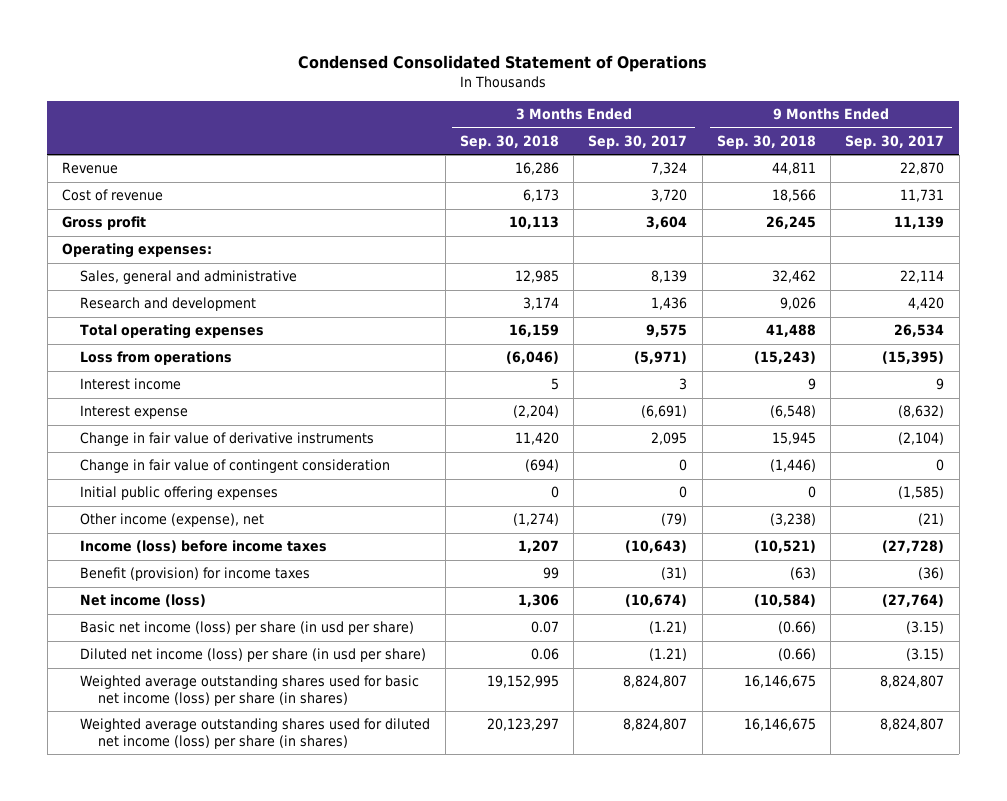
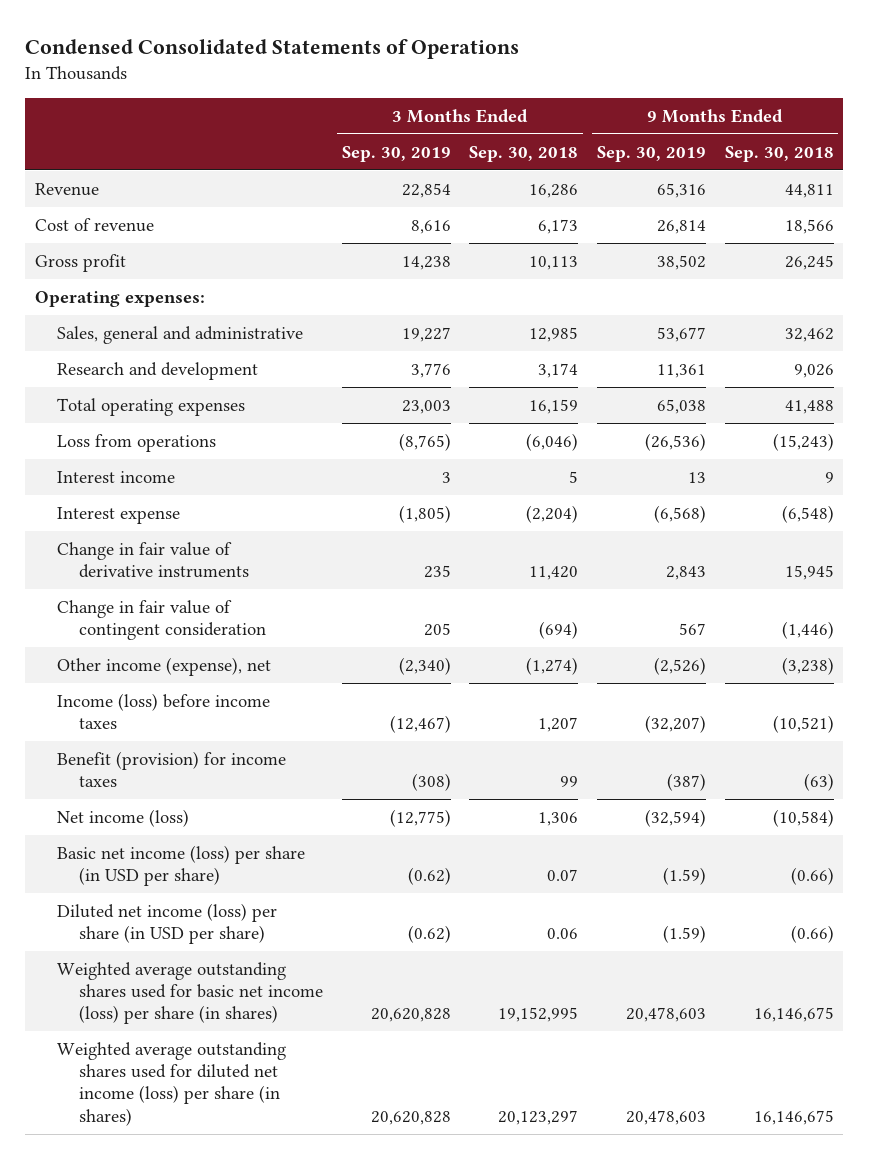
[298,55,708,73] Condensed Consolidated Statement of Operations -> [25,39,520,60] Condensed Consolidated Statements of Operations
[588,134,688,149] Sep. 30, 2017 -> none
[845,134,945,149] Sep. 30, 2017 -> none
none -> [341,145,451,162] Sep. 30, 2019
none -> [597,145,707,162] Sep. 30, 2019
[80,486,279,501] Initial public offering expenses -> none
[80,621,415,636] Basic net income (loss) per share (in usd per share) -> [56,845,305,887] Basic net income (loss) per share (in USD per share)
[80,648,427,663] Diluted net income (loss) per share (in usd per share) -> [56,903,277,945] Diluted net income (loss) per share (in USD per share)

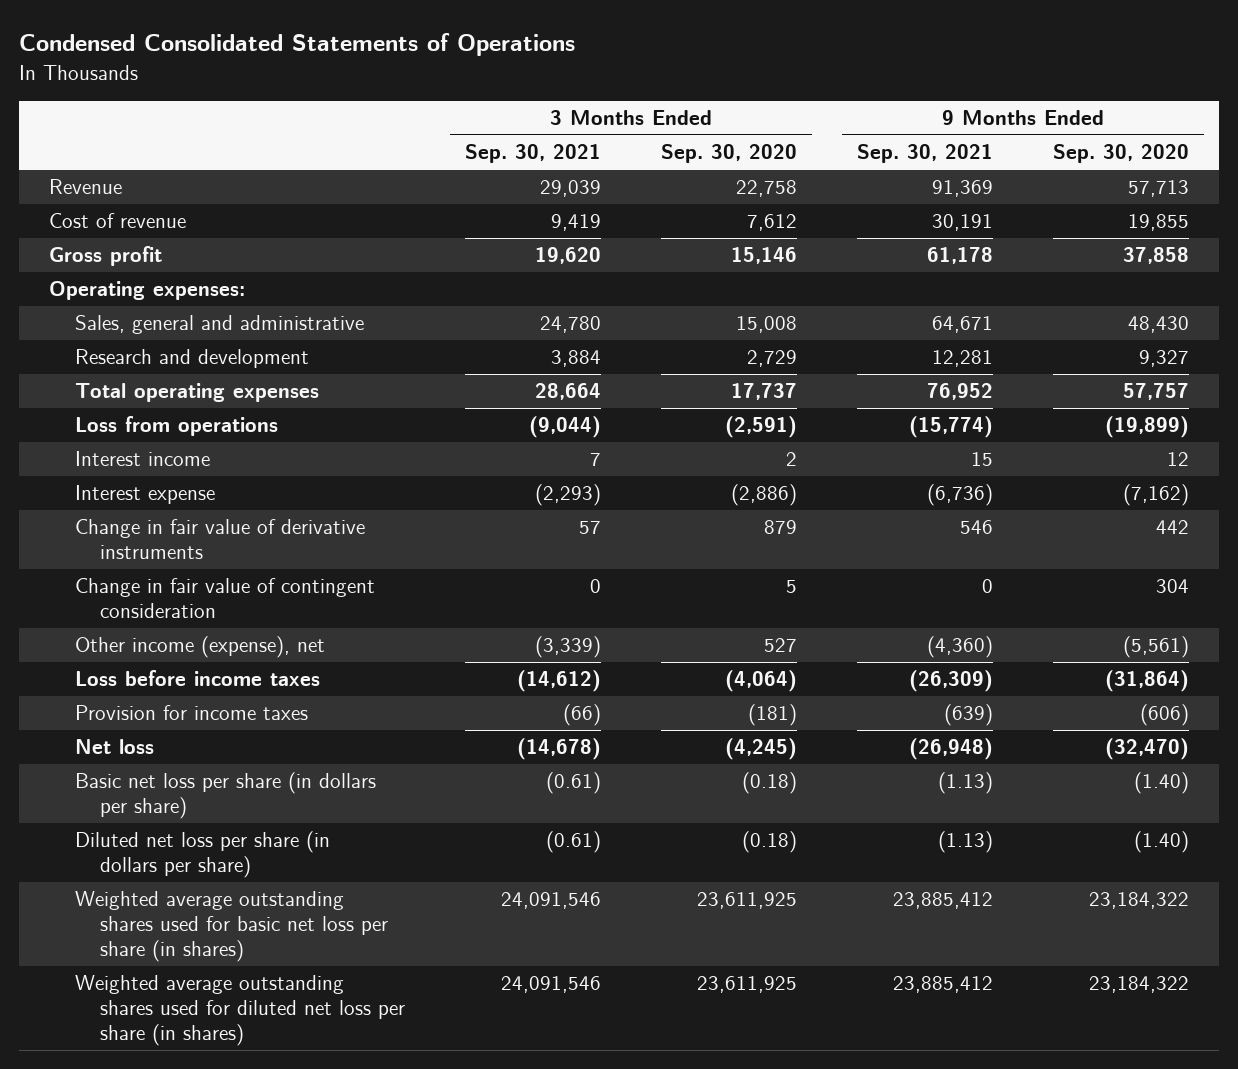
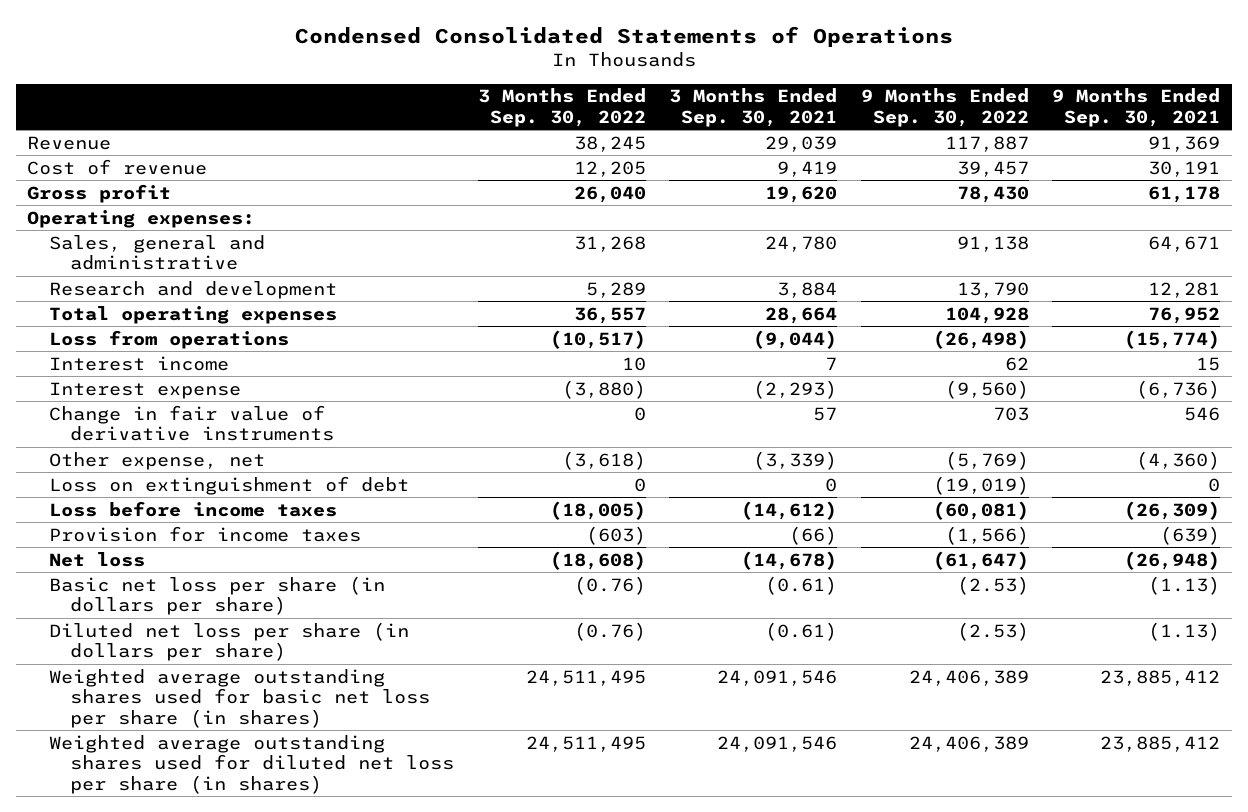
[661,144,798,164] Sep. 30, 2020 -> none
[1053,144,1190,164] Sep. 30, 2020 -> none
none -> [477,88,646,128] 3 Months Ended Sep. 30, 2022
none -> [860,88,1029,128] 9 Months Ended Sep. 30, 2022
[74,578,375,619] Change in fair value of contingent consideration -> none
[74,636,325,659] Other income (expense), net -> [48,451,265,470] Other expense, net
none -> [48,475,409,495] Loss on extinguishment of debt

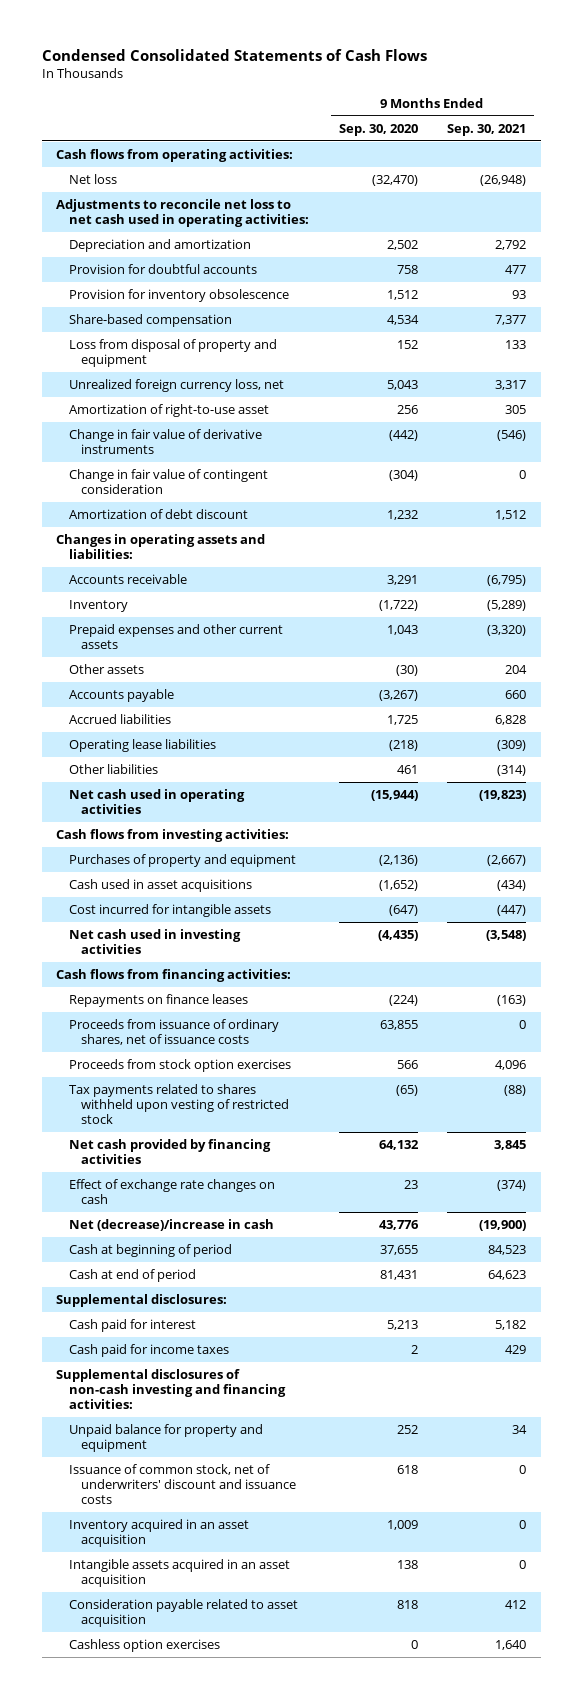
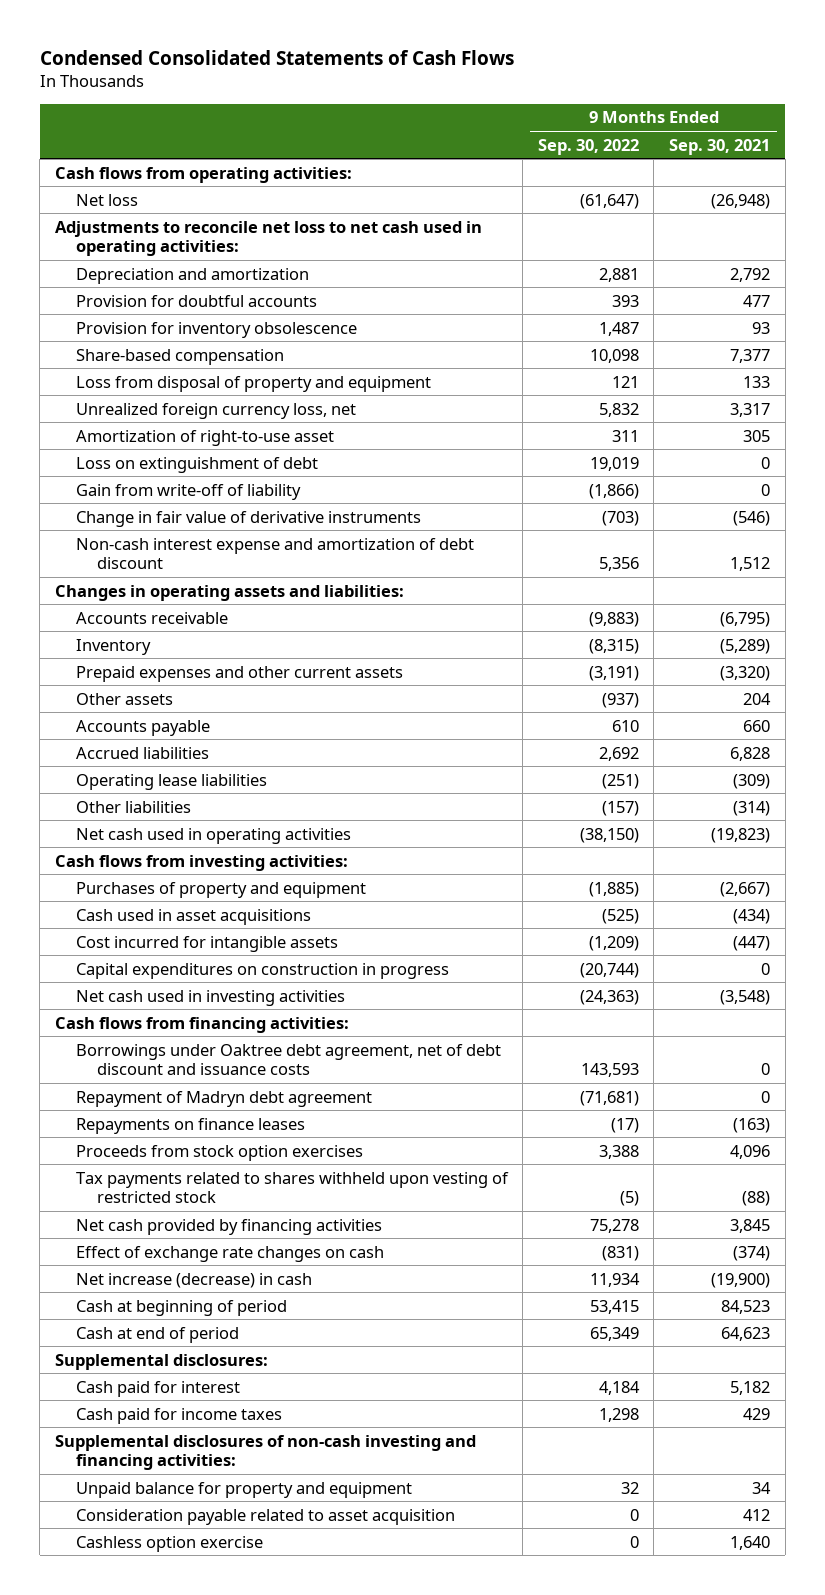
[338,123,418,136] Sep. 30, 2020 -> none
none -> [537,138,639,155] Sep. 30, 2022
none -> [75,456,318,473] Loss on extinguishment of debt
none -> [75,483,301,500] Gain from write-off of liability
[68,468,268,495] Change in fair value of contingent consideration -> none
[68,508,248,519] Amortization of debt discount -> [75,537,474,570] Non-cash interest expense and amortization of debt discount
none -> [75,962,449,979] Capital expenditures on construction in progress
none -> [75,1043,501,1076] Borrowings under Oaktree debt agreement, net of debt discount and issuance costs
none -> [75,1090,372,1107] Repayment of Madryn debt agreement
[68,1018,279,1046] Proceeds from issuance of ordinary shares, net of issuance costs -> none
[68,1218,274,1231] Net (decrease)/increase in cash -> [75,1272,312,1288] Net increase (decrease) in cash
[68,1463,297,1505] Issuance of common stock, net of underwriters' discount and issuance costs -> none
[68,1518,249,1548] Inventory acquired in an asset acquisition -> none
[68,1558,290,1588] Intangible assets acquired in an asset acquisition -> none
[68,1638,220,1652] Cashless option exercises -> [75,1535,263,1552] Cashless option exercise

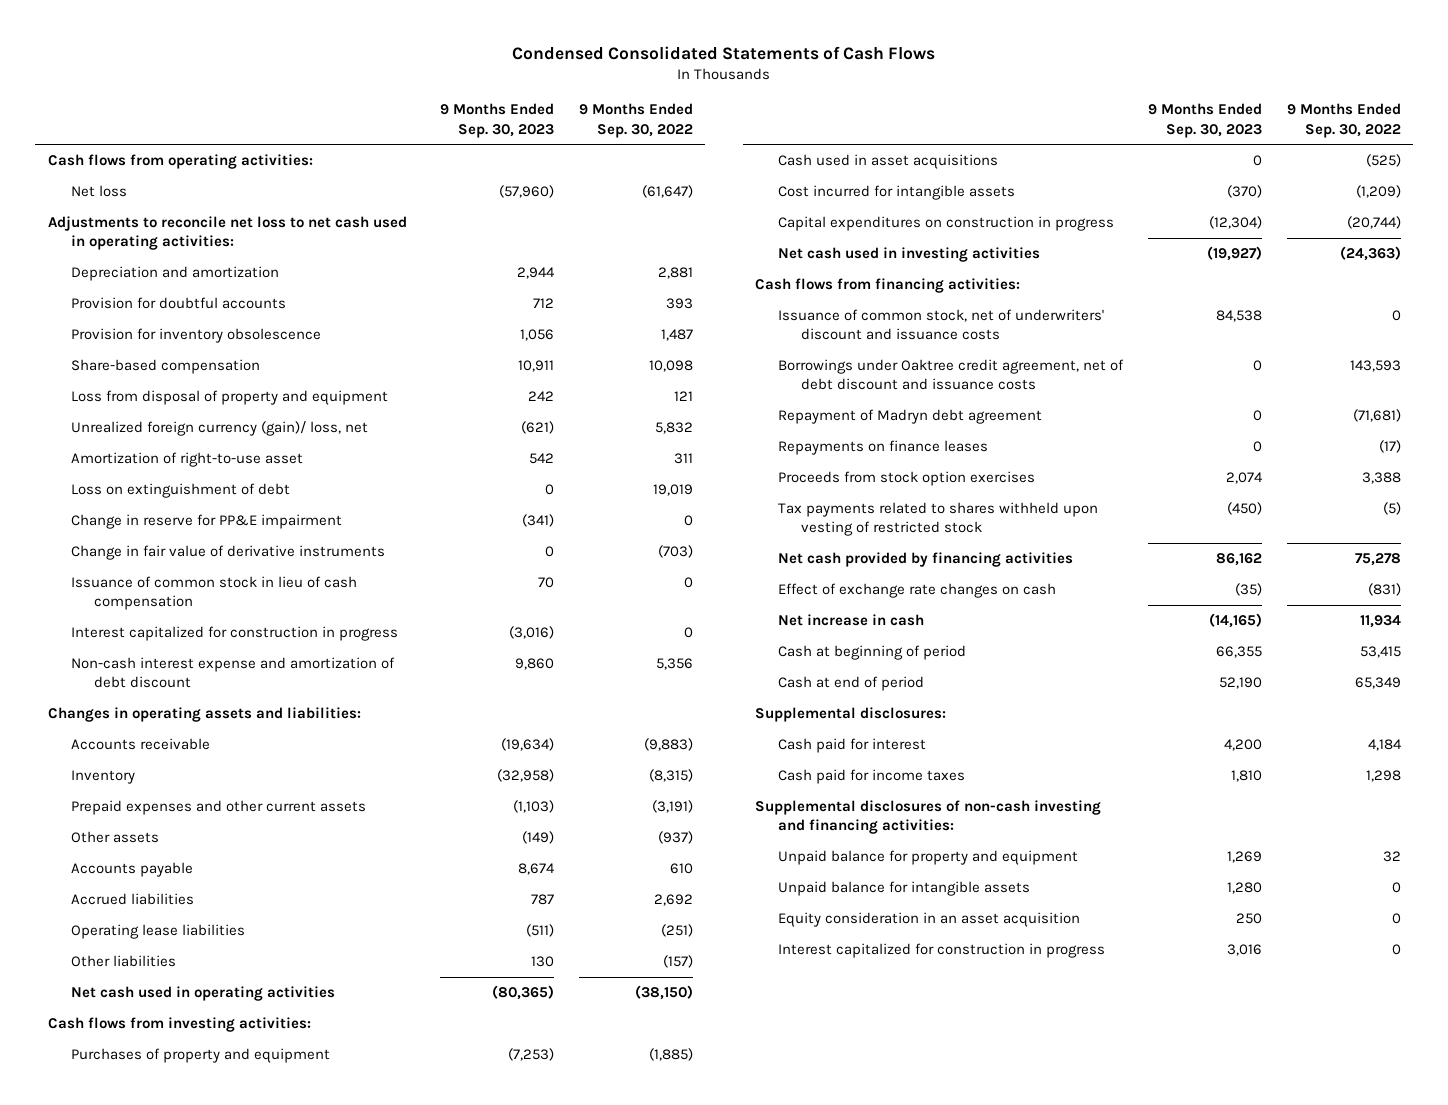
[668,138,770,155] Sep. 30, 2021 -> none
none -> [440,103,555,138] 9 Months Ended Sep. 30, 2023
[75,402,356,419] Unrealized foreign currency loss, net -> [70,421,368,437] Unrealized foreign currency (gain)/ loss, net
[75,483,301,500] Gain from write-off of liability -> none
none -> [70,514,342,530] Change in reserve for PP&E impairment
none -> [70,576,357,611] Issuance of common stock in lieu of cash compensation
none -> [70,626,398,642] Interest capitalized for construction in progress
none -> [778,309,1105,341] Issuance of common stock, net of underwriters' discount and issuance costs
[75,1043,501,1076] Borrowings under Oaktree debt agreement, net of debt discount and issuance costs -> [778,359,1125,391] Borrowings under Oaktree credit agreement, net of debt discount and issuance costs
[75,1272,312,1288] Net increase (decrease) in cash -> [778,614,925,627] Net increase in cash
[75,1508,455,1525] Consideration payable related to asset acquisition -> none
[75,1535,263,1552] Cashless option exercise -> none
none -> [778,881,1031,897] Unpaid balance for intangible assets
none -> [778,912,1081,928] Equity consideration in an asset acquisition
none -> [778,943,1106,959] Interest capitalized for construction in progress

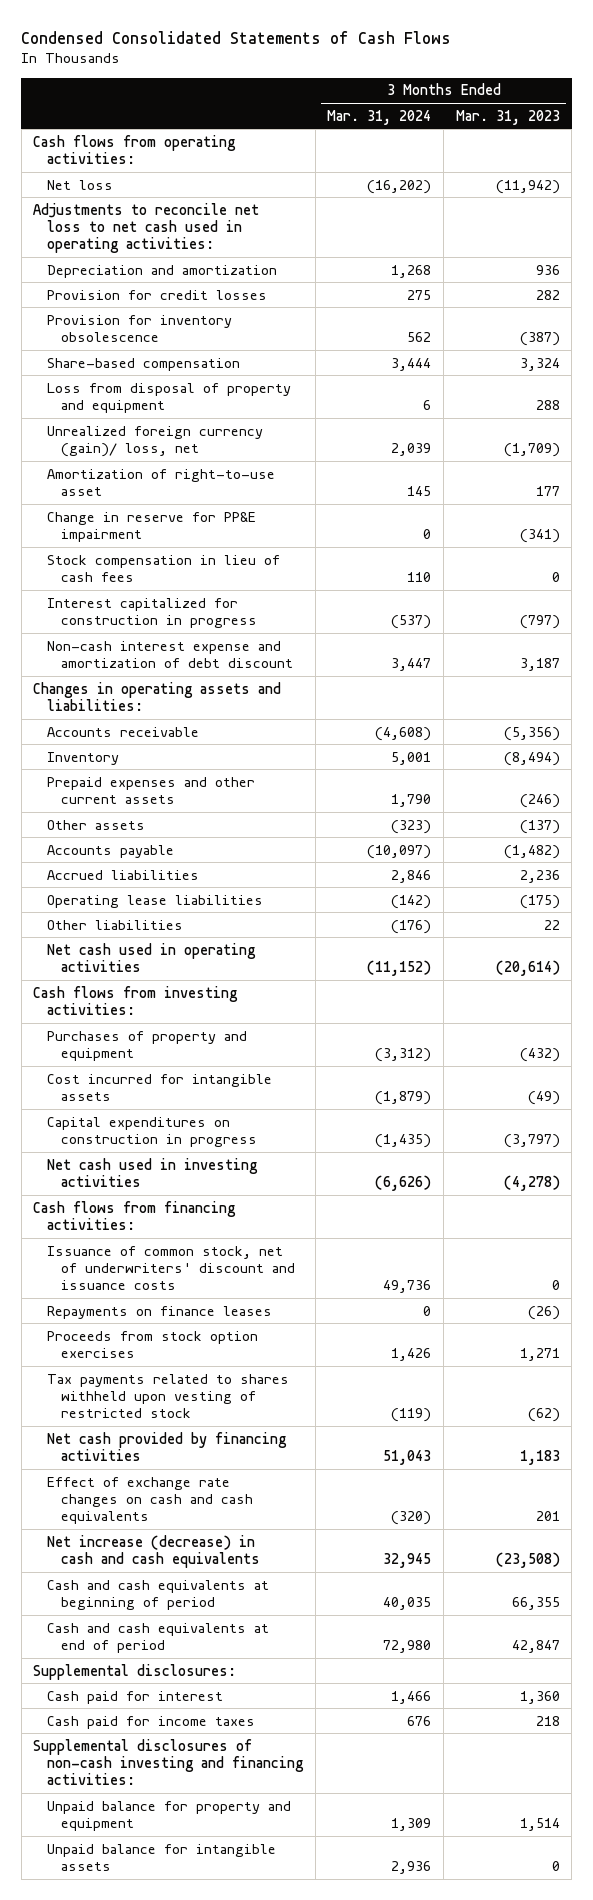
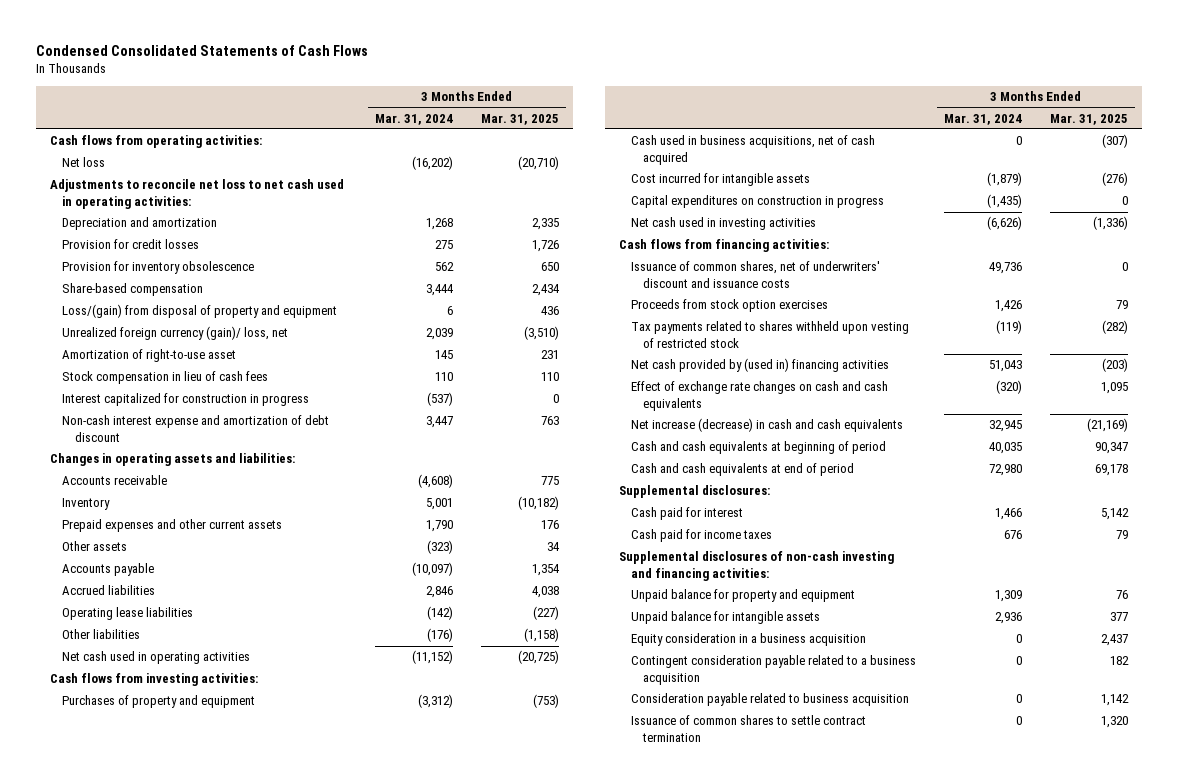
[455,109,560,125] Mar. 31, 2023 -> none
none -> [480,113,559,125] Mar. 31, 2025
[47,382,292,413] Loss from disposal of property and equipment -> [62,304,338,319] Loss/(gain) from disposal of property and equipment
[47,511,257,542] Change in reserve for PP&E impairment -> none
none -> [631,135,876,165] Cash used in business acquisitions, net of cash acquired
[47,1305,273,1319] Repayments on finance leases -> none
[47,1245,296,1290] Issuance of common stock, net of underwriters' discount and issuance costs -> [631,261,881,288] Issuance of common shares, net of underwriters' discount and issuance costs
[47,1431,288,1461] Net cash provided by financing activities -> [631,358,890,373] Net cash provided by (used in) financing activities
none -> [631,633,867,647] Equity consideration in a business acquisition
none -> [631,655,917,685] Contingent consideration payable related to a business acquisition
none -> [631,693,910,707] Consideration payable related to business acquisition
none -> [631,715,867,742] Issuance of common shares to settle contract termination

